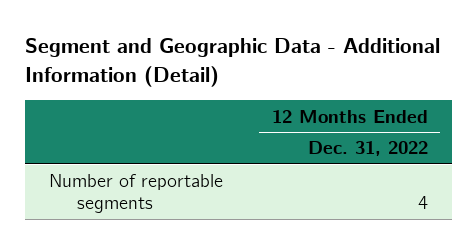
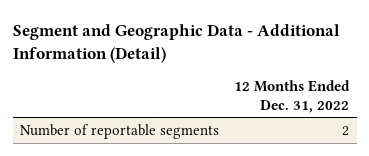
[417,196,428,210] 4 -> [342,126,350,137] 2

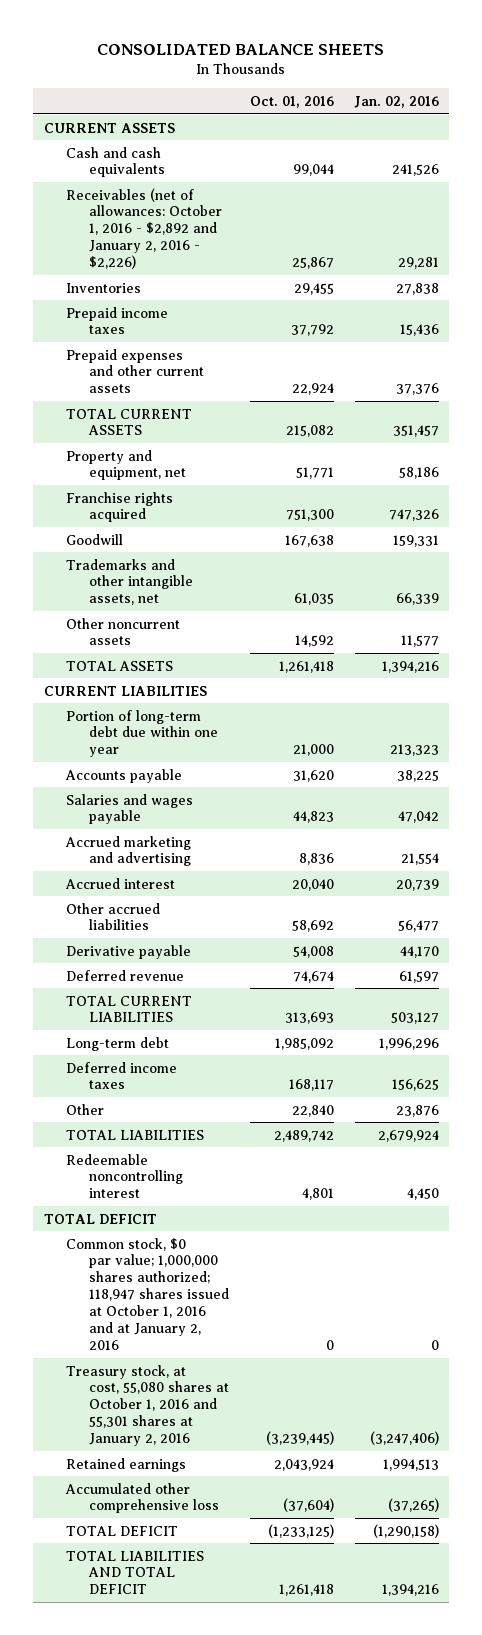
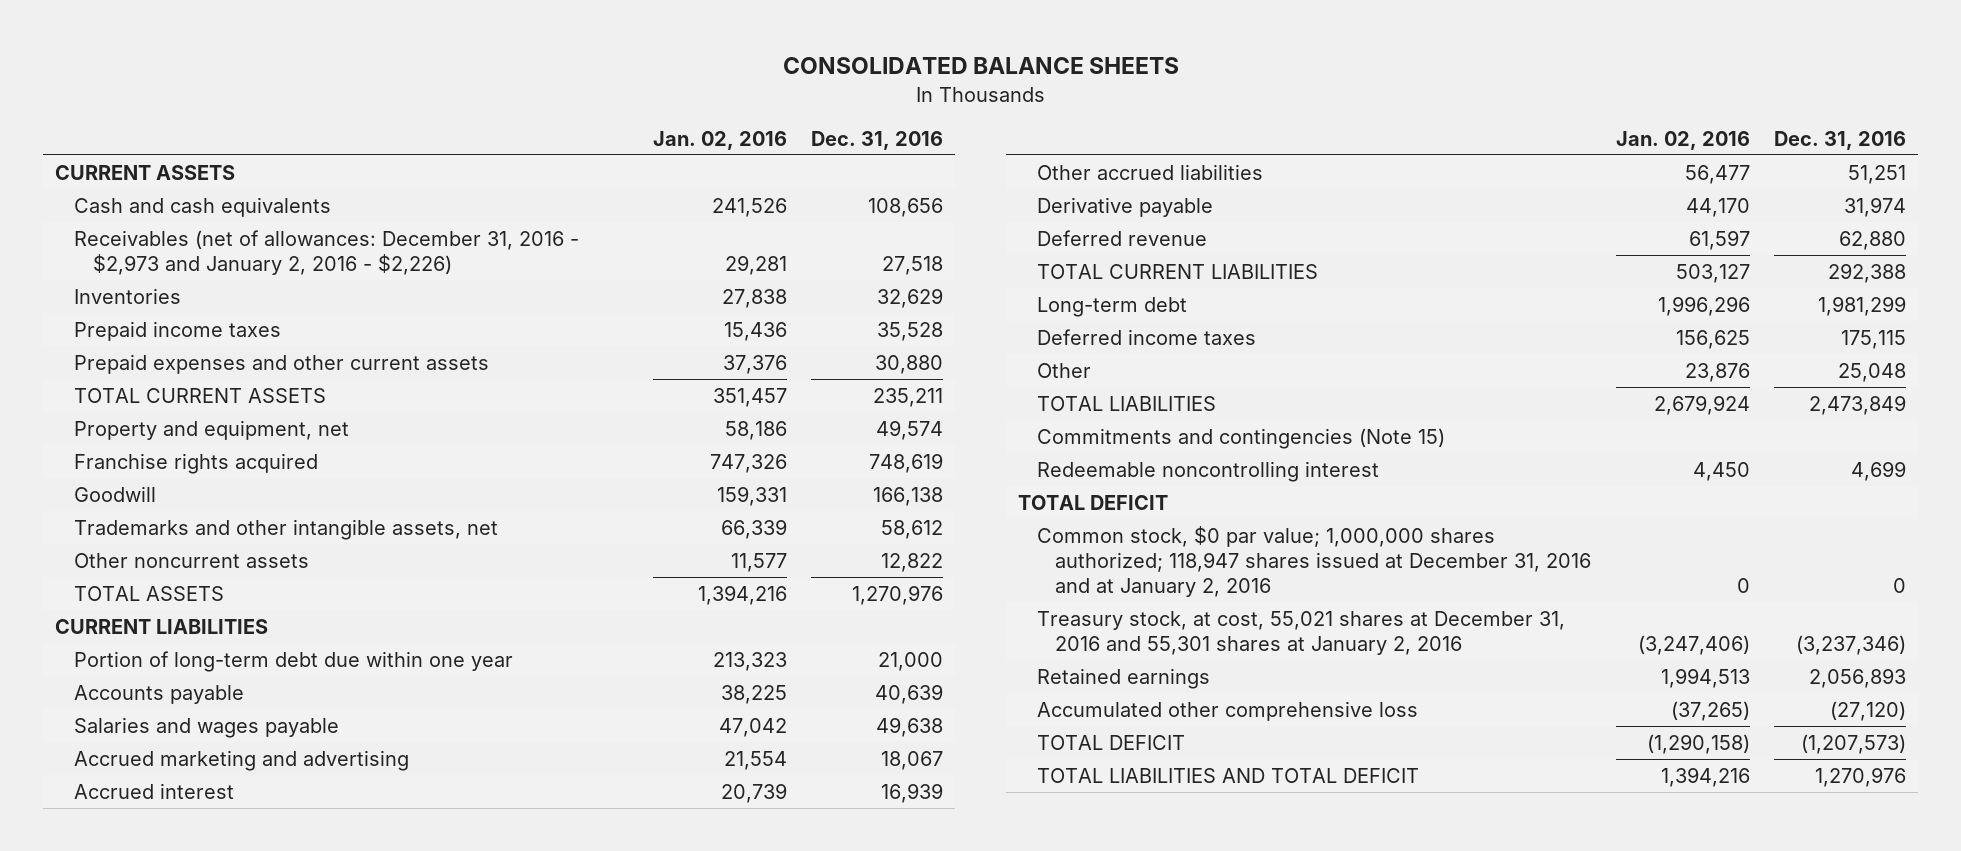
[249,95,334,108] Oct. 01, 2016 -> none
none -> [811,130,944,150] Dec. 31, 2016
[66,187,222,270] Receivables (net of allowances: October 1, 2016 - $2,892 and January 2, 2016 - $2,226) -> [73,229,579,275] Receivables (net of allowances: December 31, 2016 - $2,973 and January 2, 2016 - $2,226)
none -> [1036,427,1445,449] Commitments and contingencies (Note 15)
[66,1237,229,1351] Common stock, $0 par value; 1,000,000 shares authorized; 118,947 shares issued at October 1, 2016 and at January 2, 2016 -> [1036,525,1592,597] Common stock, $0 par value; 1,000,000 shares authorized; 118,947 shares issued at December 31, 2016 and at January 2, 2016
[66,1364,229,1447] Treasury stock, at cost, 55,080 shares at October 1, 2016 and 55,301 shares at January 2, 2016 -> [1036,610,1565,655] Treasury stock, at cost, 55,021 shares at December 31, 2016 and 55,301 shares at January 2, 2016

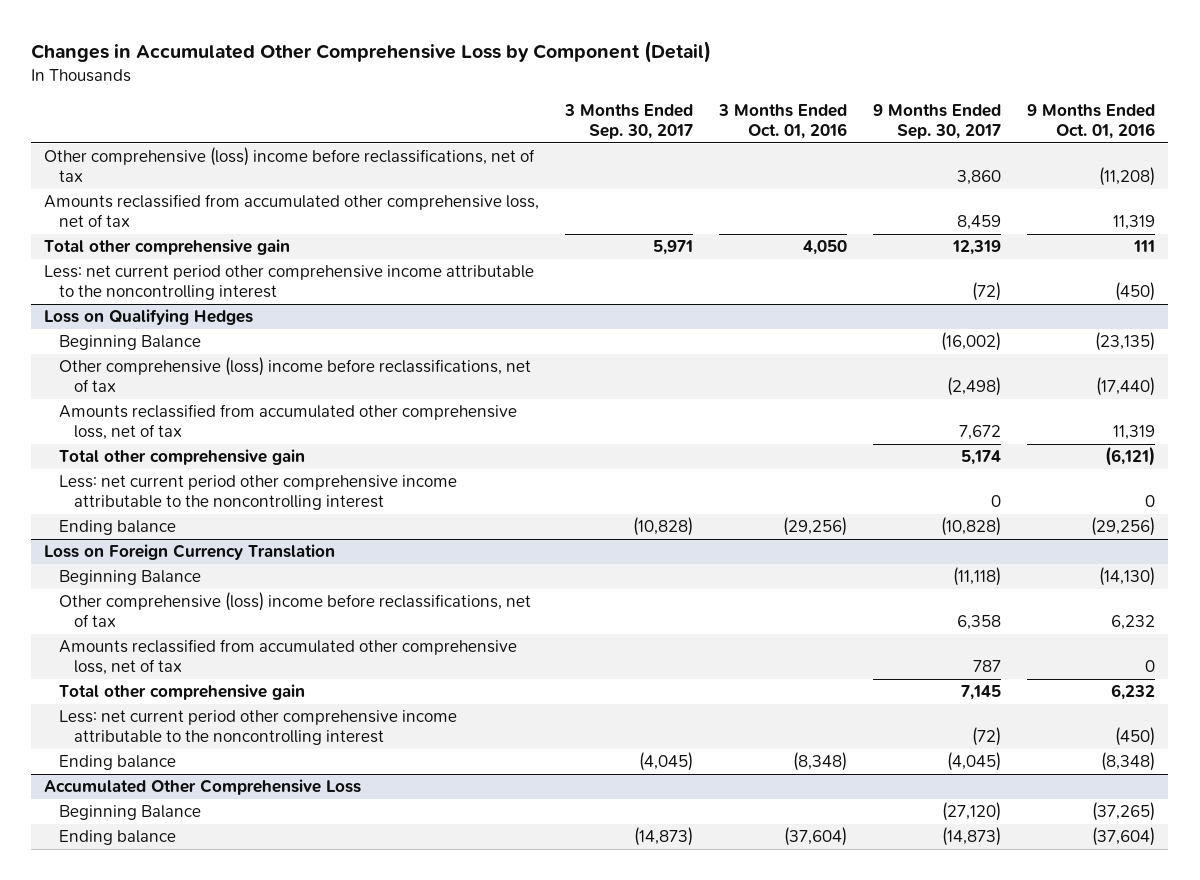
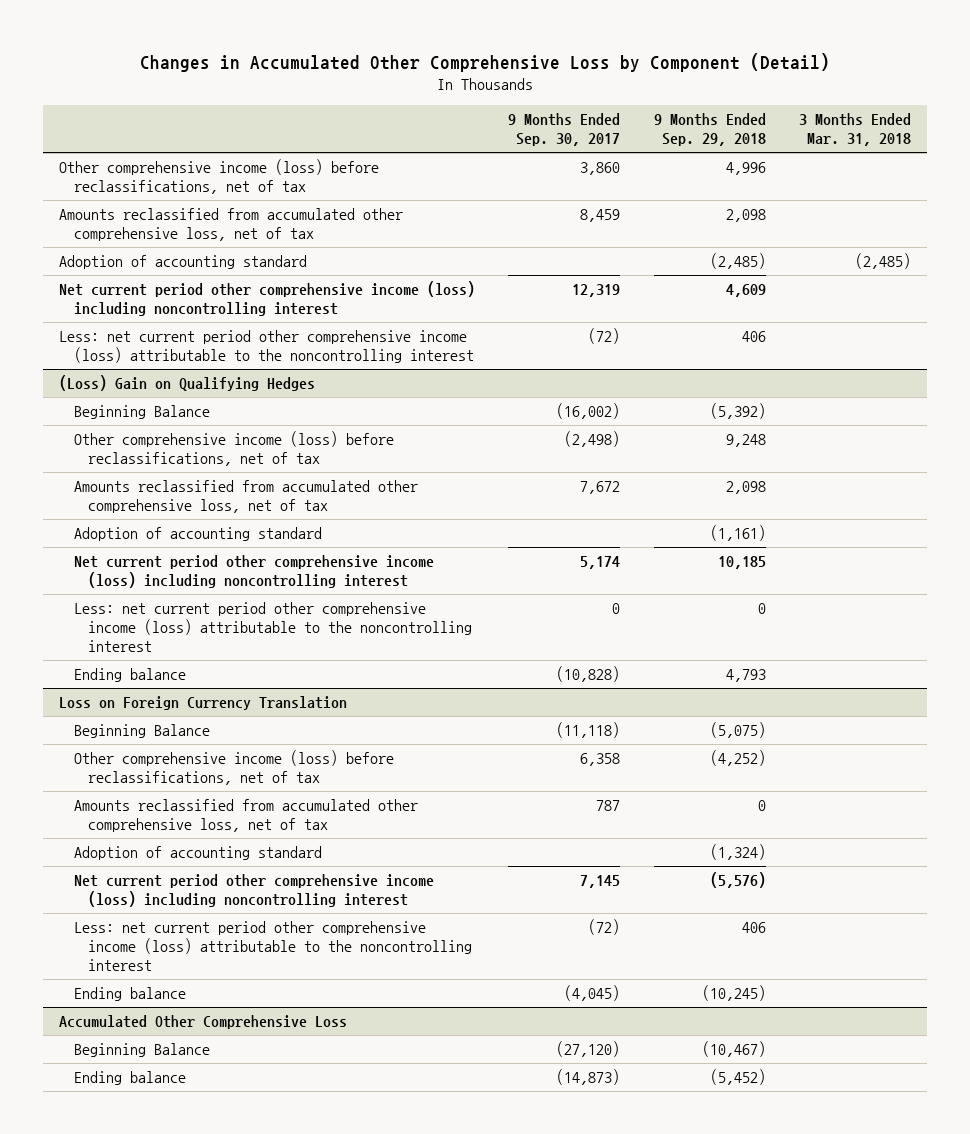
[564,104,694,140] 3 Months Ended Sep. 30, 2017 -> none
[718,104,848,140] 3 Months Ended Oct. 01, 2016 -> none
[1027,104,1156,140] 9 Months Ended Oct. 01, 2016 -> none
none -> [653,113,766,147] 9 Months Ended Sep. 29, 2018
none -> [798,113,911,147] 3 Months Ended Mar. 31, 2018
[44,147,536,183] Other comprehensive (loss) income before reclassifications, net of tax -> [59,159,380,195] Other comprehensive income (loss) before reclassifications, net of tax
none -> [59,255,308,270] Adoption of accounting standard
[44,239,291,256] Total other comprehensive gain -> [59,281,476,317] Net current period other comprehensive income (loss) including noncontrolling interest
[44,265,535,301] Less: net current period other comprehensive income attributable to the noncontrolling interest -> [59,330,474,364] Less: net current period other comprehensive income (loss) attributable to the noncontrolling interest
[44,309,254,326] Loss on Qualifying Hedges -> [59,375,316,392] (Loss) Gain on Qualifying Hedges
[59,357,532,393] Other comprehensive (loss) income before reclassifications, net of tax -> [73,431,394,467] Other comprehensive income (loss) before reclassifications, net of tax
none -> [73,527,322,542] Adoption of accounting standard
[59,449,306,466] Total other comprehensive gain -> [73,555,434,589] Net current period other comprehensive income (loss) including noncontrolling interest
[59,475,458,511] Less: net current period other comprehensive income attributable to the noncontrolling interest -> [73,602,472,652] Less: net current period other comprehensive income (loss) attributable to the noncontrolling interest
[59,592,532,628] Other comprehensive (loss) income before reclassifications, net of tax -> [73,750,394,786] Other comprehensive income (loss) before reclassifications, net of tax
none -> [73,846,322,861] Adoption of accounting standard
[59,684,306,701] Total other comprehensive gain -> [73,874,434,908] Net current period other comprehensive income (loss) including noncontrolling interest
[59,710,458,746] Less: net current period other comprehensive income attributable to the noncontrolling interest -> [73,921,472,971] Less: net current period other comprehensive income (loss) attributable to the noncontrolling interest

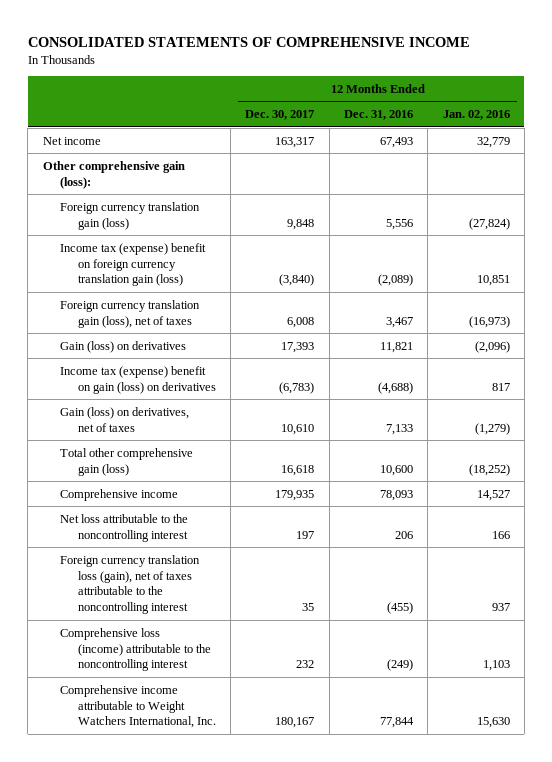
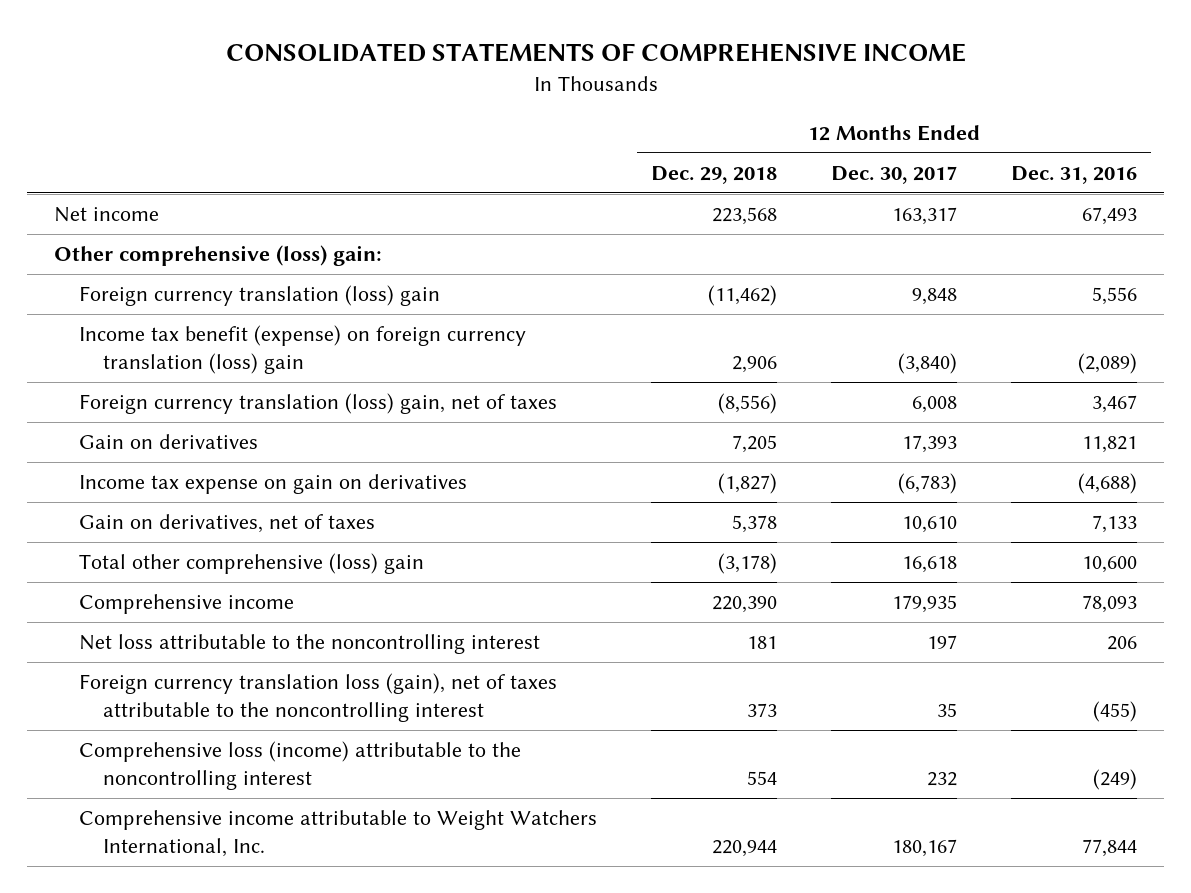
[442,110,510,121] Jan. 02, 2016 -> none
none -> [650,165,777,184] Dec. 29, 2018
[42,160,185,189] Other comprehensive gain (loss): -> [54,245,383,267] Other comprehensive (loss) gain:
[60,201,201,230] Foreign currency translation gain (loss) -> [78,285,440,307] Foreign currency translation (loss) gain
[60,242,207,287] Income tax (expense) benefit on foreign currency translation gain (loss) -> [78,325,526,375] Income tax benefit (expense) on foreign currency translation (loss) gain
[60,299,201,328] Foreign currency translation gain (loss), net of taxes -> [78,393,557,415] Foreign currency translation (loss) gain, net of taxes
[60,340,187,353] Gain (loss) on derivatives -> [78,434,258,450] Gain on derivatives
[60,365,216,394] Income tax (expense) benefit on gain (loss) on derivatives -> [78,474,467,495] Income tax expense on gain on derivatives
[60,406,190,432] Gain (loss) on derivatives, net of taxes -> [78,514,375,534] Gain on derivatives, net of taxes
[60,447,194,476] Total other comprehensive gain (loss) -> [78,553,424,575] Total other comprehensive (loss) gain

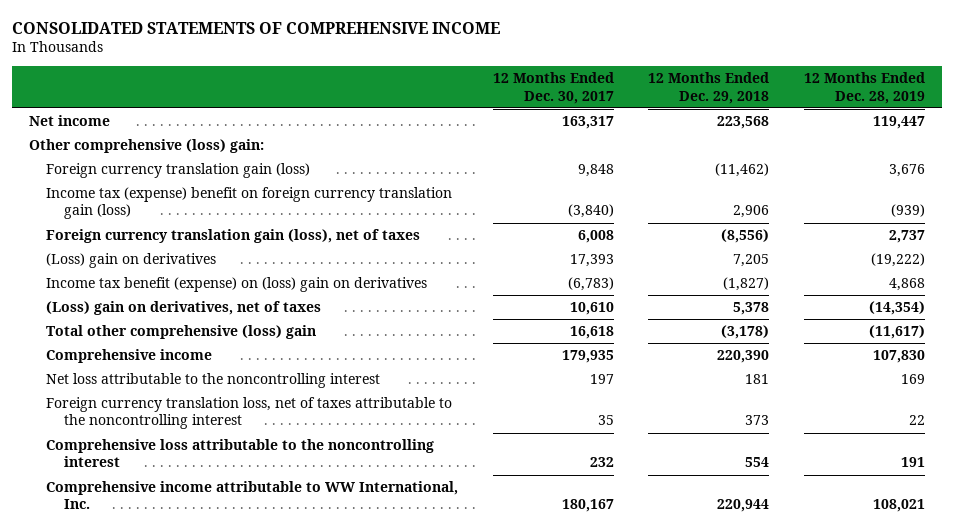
[1010,165,1137,184] Dec. 31, 2016 -> none
none -> [803,72,925,104] 12 Months Ended Dec. 28, 2019
[78,285,440,307] Foreign currency translation (loss) gain -> [46,163,311,179] Foreign currency translation gain (loss)
[78,325,526,375] Income tax benefit (expense) on foreign currency translation (loss) gain -> [46,187,453,220] Income tax (expense) benefit on foreign currency translation gain (loss)
[78,393,557,415] Foreign currency translation (loss) gain, net of taxes -> [46,229,421,244] Foreign currency translation gain (loss), net of taxes
[78,434,258,450] Gain on derivatives -> [46,253,217,269] (Loss) gain on derivatives
[78,474,467,495] Income tax expense on gain on derivatives -> [46,277,428,293] Income tax benefit (expense) on (loss) gain on derivatives
[78,514,375,534] Gain on derivatives, net of taxes -> [46,301,322,316] (Loss) gain on derivatives, net of taxes
[78,673,557,723] Foreign currency translation loss (gain), net of taxes attributable to the noncontrolling interest -> [46,397,453,430] Foreign currency translation loss, net of taxes attributable to the noncontrolling interest
[78,741,521,791] Comprehensive loss (income) attributable to the noncontrolling interest -> [46,439,435,468] Comprehensive loss attributable to the noncontrolling interest
[78,810,597,858] Comprehensive income attributable to Weight Watchers International, Inc. -> [46,481,459,510] Comprehensive income attributable to WW International, Inc.

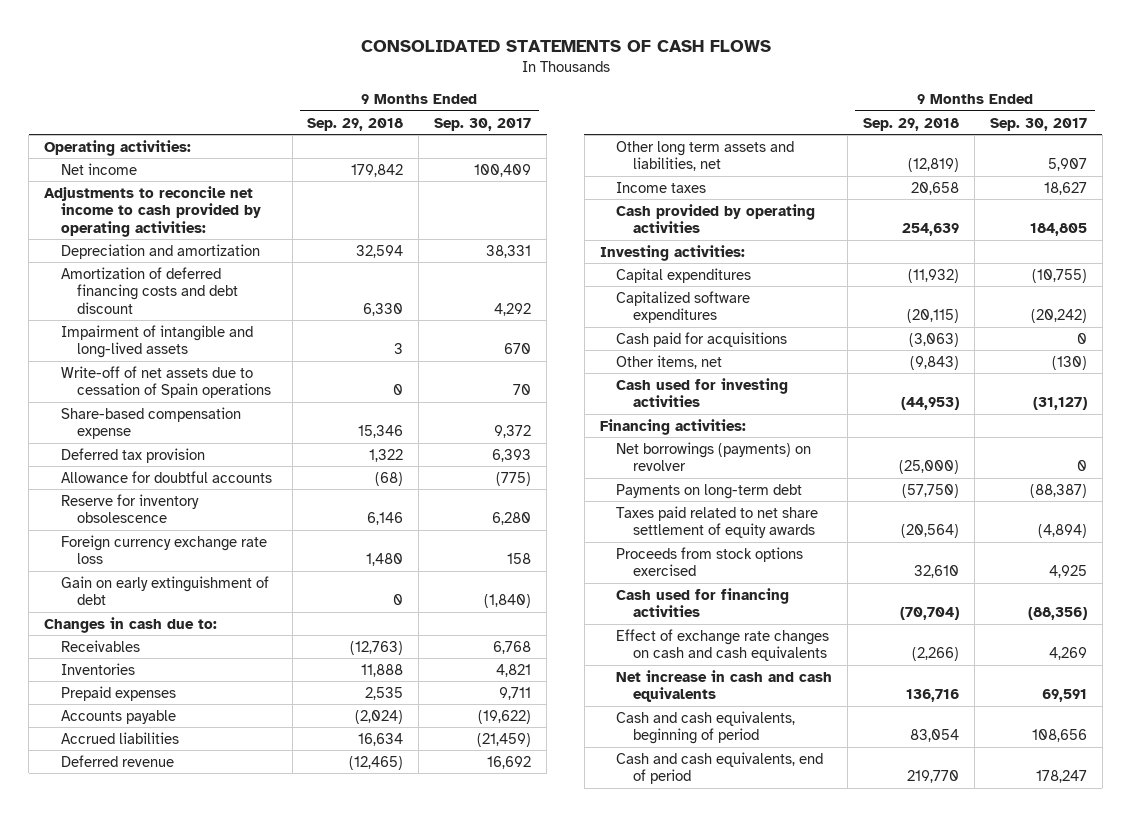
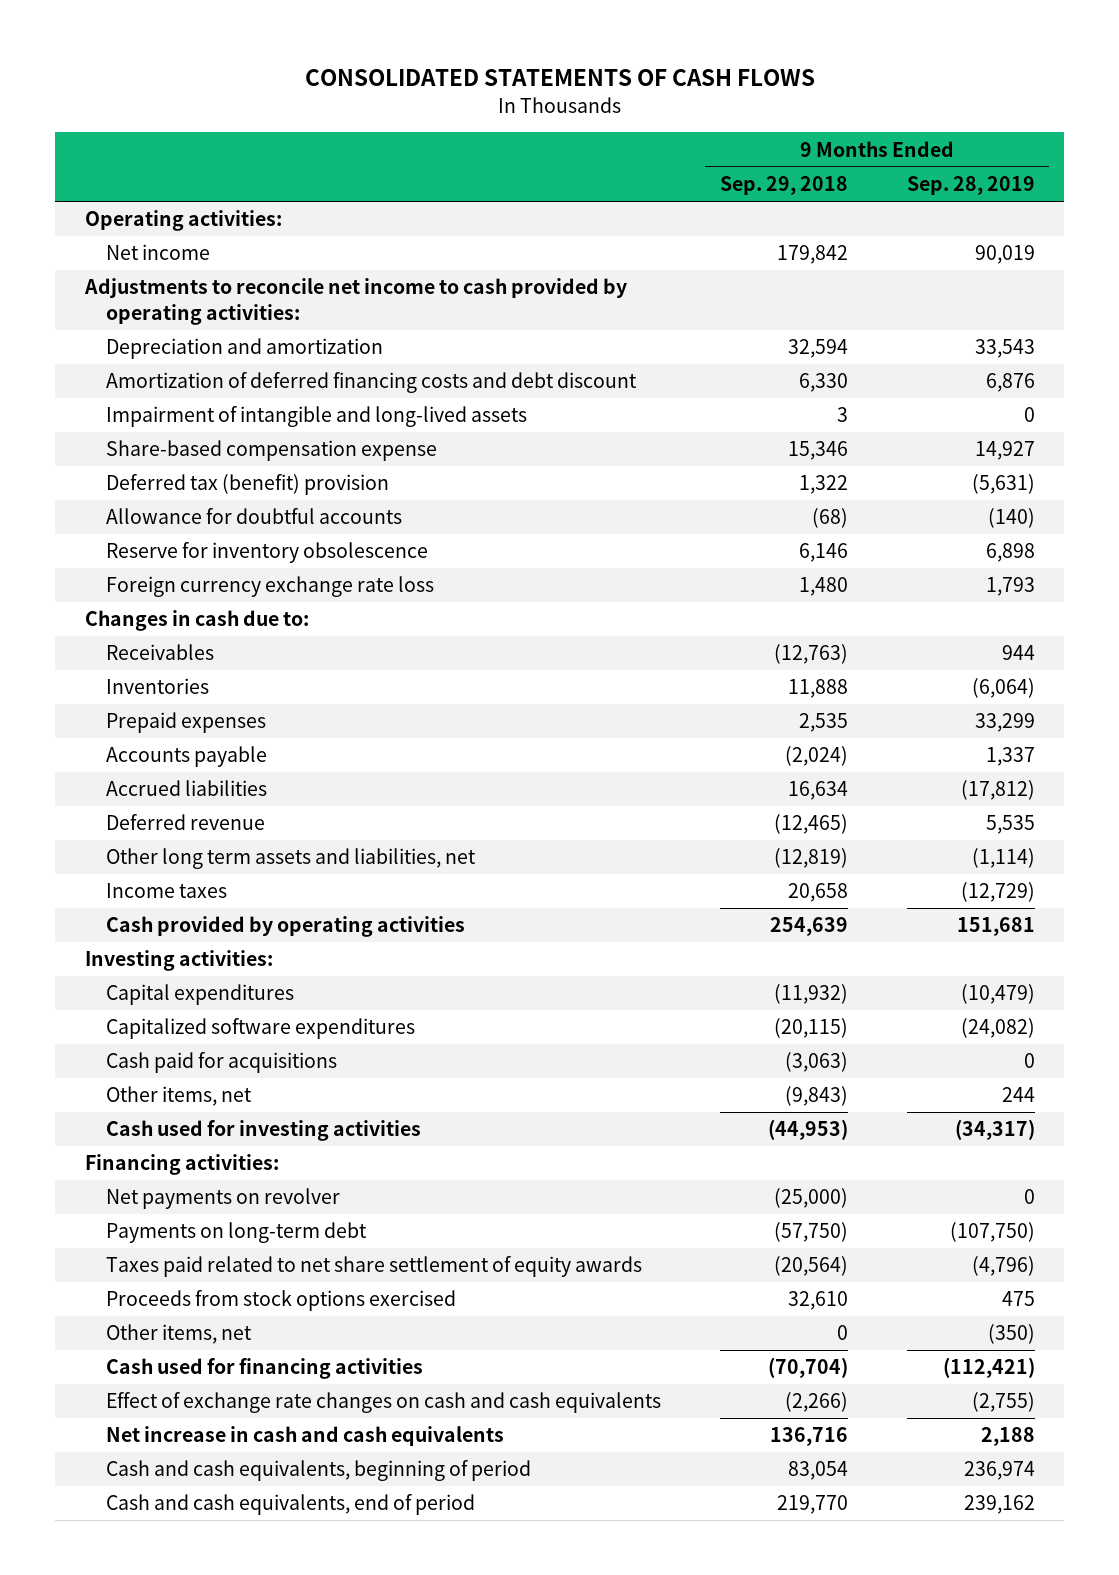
[434,117,532,131] Sep. 30, 2017 -> none
none -> [906,175,1035,195] Sep. 28, 2019
[60,365,272,399] Write-off of net assets due to cessation of Spain operations -> none
[60,447,205,463] Deferred tax provision -> [106,474,390,496] Deferred tax (benefit) provision
[60,575,269,606] Gain on early extinguishment of debt -> none
[616,441,812,472] Net borrowings (payments) on revolver -> [106,1188,341,1210] Net payments on revolver
none -> [106,1324,253,1345] Other items, net

